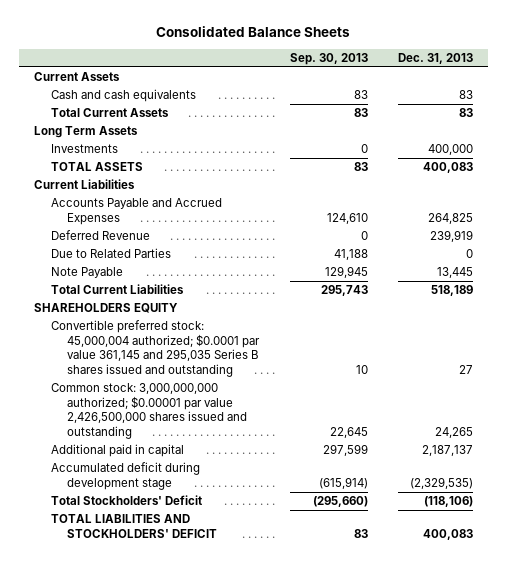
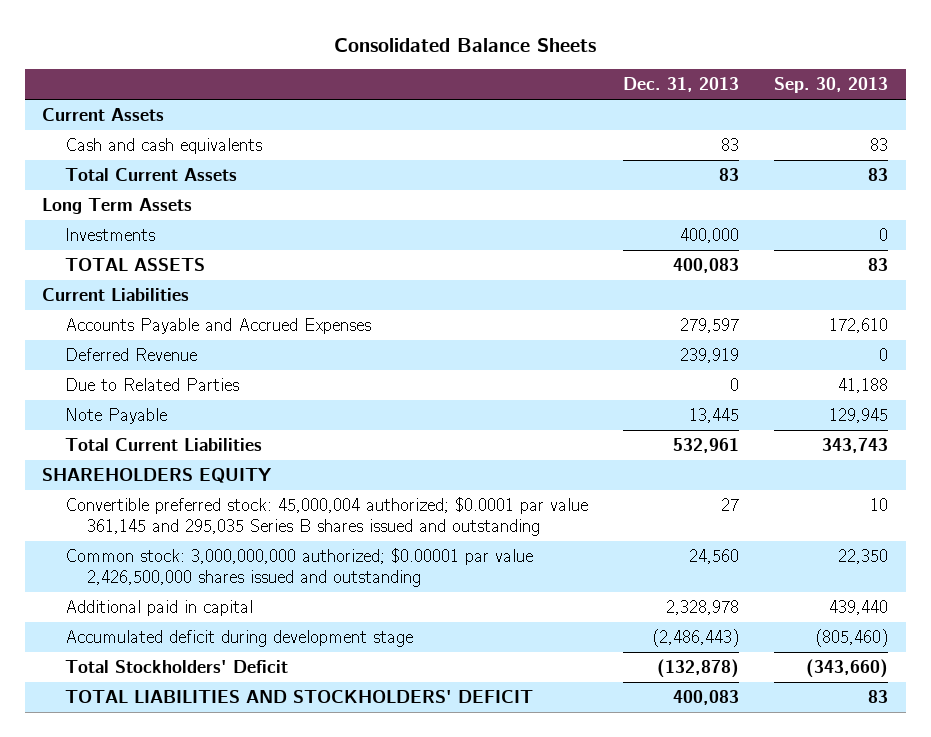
[326,212,368,224] 124,610 -> [829,318,889,334] 172,610
[427,212,473,224] 264,825 -> [679,318,739,334] 279,597
[320,285,368,297] 295,743 -> [822,438,889,454] 343,743
[430,285,473,297] 518,189 -> [672,438,739,454] 532,961
[329,426,368,438] 22,645 -> [838,549,889,565] 22,350
[434,426,473,438] 24,265 -> [688,549,739,565] 24,560
[322,444,368,457] 297,599 -> [829,600,889,616] 439,440
[421,445,473,457] 2,187,137 -> [665,600,739,616] 2,328,978
[318,476,368,489] (615,914) -> [815,629,889,648] (805,460)
[409,476,473,489] (2,329,535) -> [651,629,739,648] (2,486,443)
[312,496,368,508] (295,660) -> [806,659,889,679] (343,660)
[423,496,473,508] (118,106) -> [656,659,739,679] (132,878)

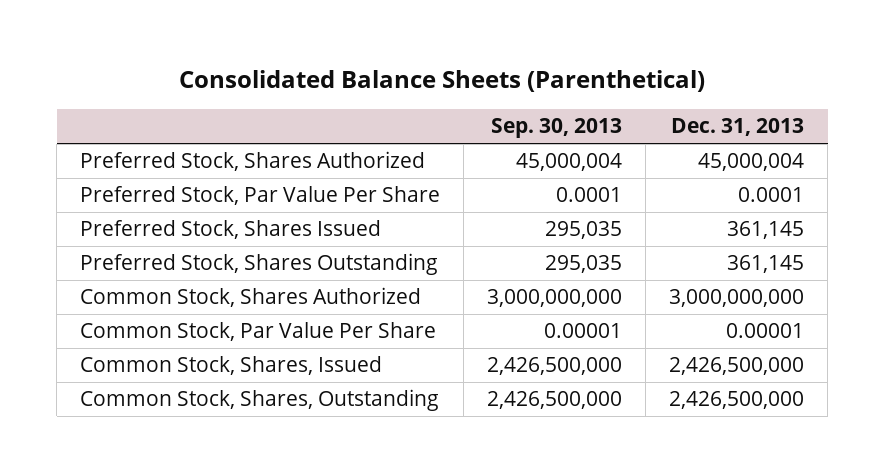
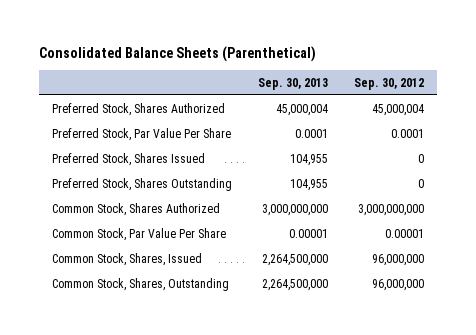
[671,118,805,137] Dec. 31, 2013 -> none
none -> [354,77,425,90] Sep. 30, 2012
[545,221,623,240] 295,035 -> [290,153,329,166] 104,955
[545,255,623,274] 295,035 -> [290,178,329,191] 104,955
[487,357,623,376] 2,426,500,000 -> [262,253,329,266] 2,264,500,000
[487,391,623,410] 2,426,500,000 -> [262,278,329,291] 2,264,500,000

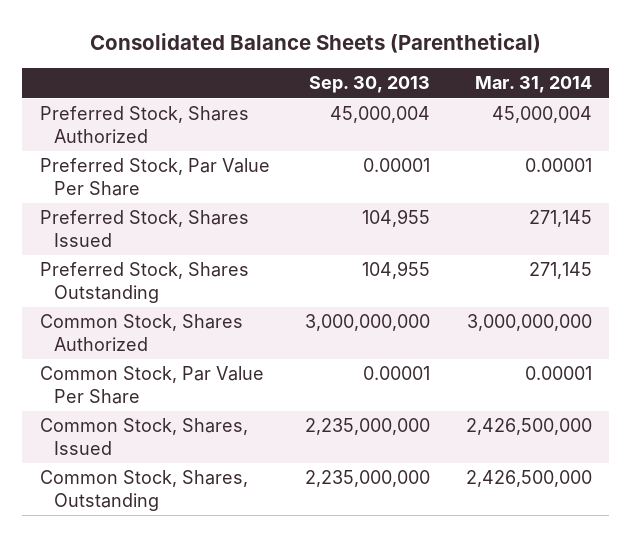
[354,77,425,90] Sep. 30, 2012 -> none
none -> [474,76,592,94] Mar. 31, 2014
[295,128,329,138] 0.0001 -> [363,158,431,173] 0.00001
[262,253,329,266] 2,264,500,000 -> [305,418,431,436] 2,235,000,000
[262,278,329,291] 2,264,500,000 -> [305,470,431,488] 2,235,000,000

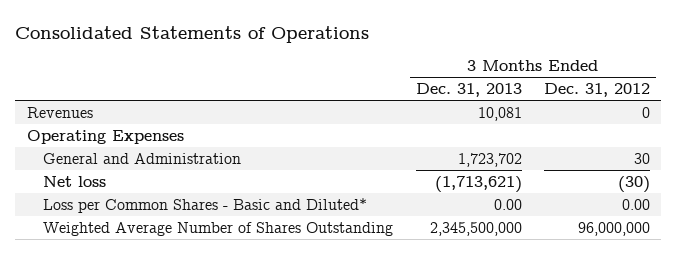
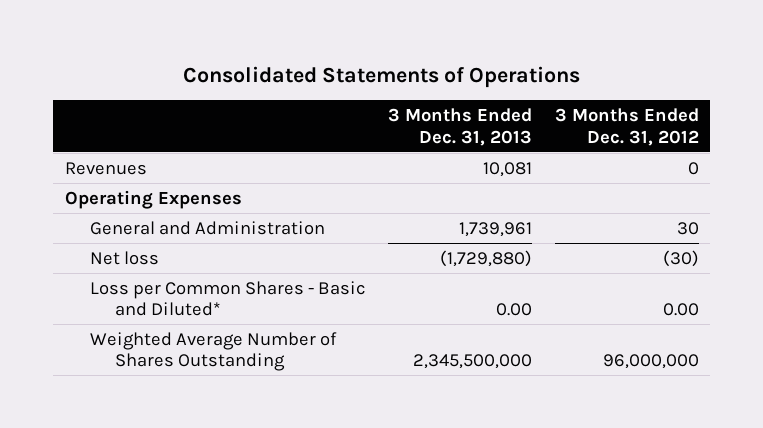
[457,152,522,167] 1,723,702 -> [459,221,533,237] 1,739,961
[434,175,522,193] (1,713,621) -> [440,249,533,267] (1,729,880)

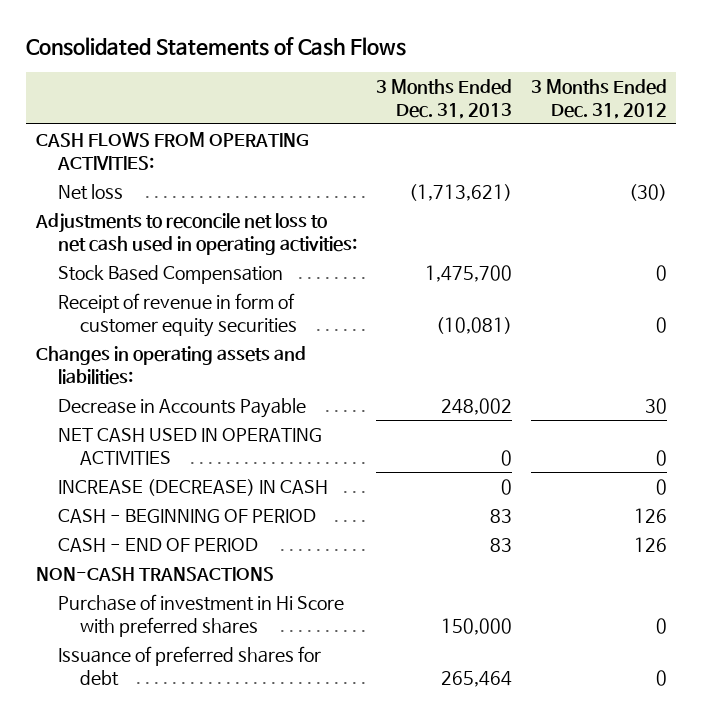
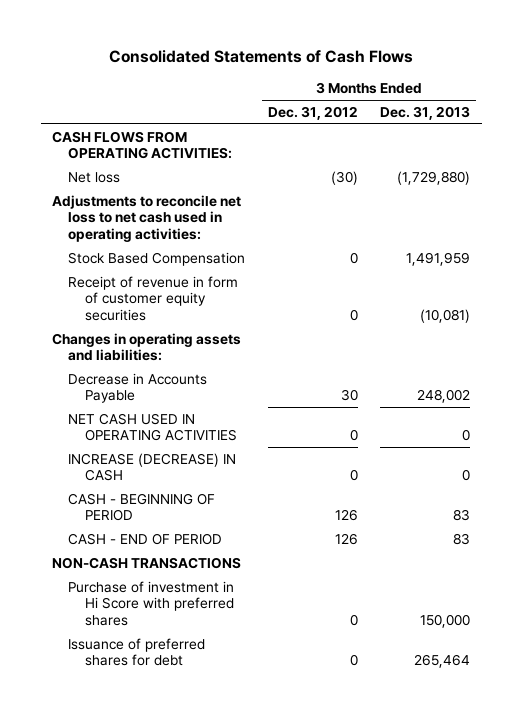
[408,184,512,202] (1,713,621) -> [397,170,471,185] (1,729,880)
[424,265,512,283] 1,475,700 -> [406,251,471,266] 1,491,959

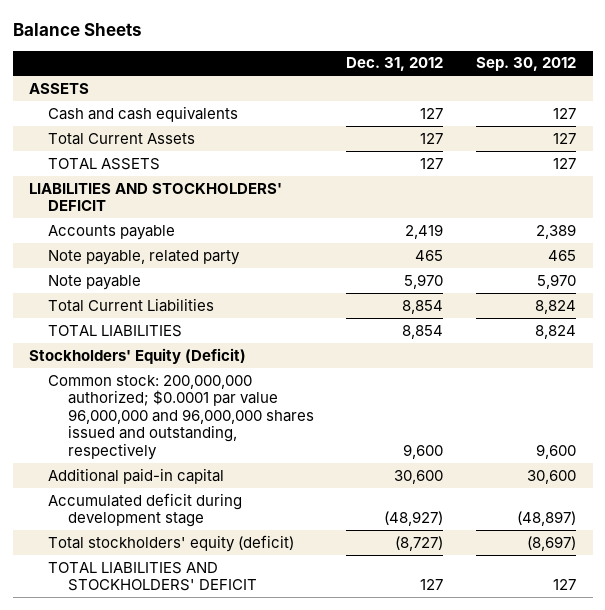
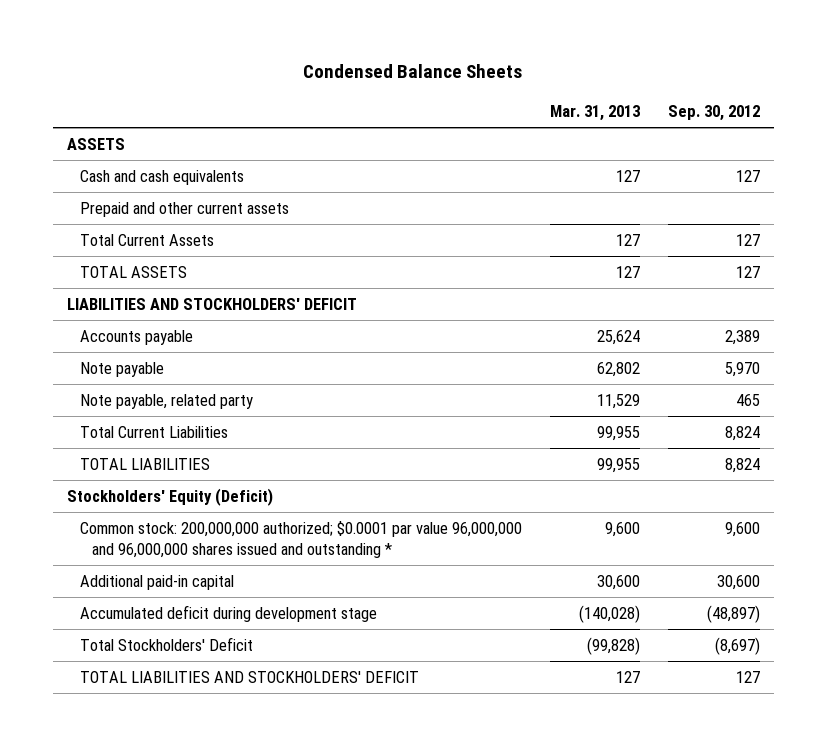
[12,22,142,36] Balance Sheets -> [303,64,523,79] Condensed Balance Sheets
[346,57,444,72] Dec. 31, 2012 -> none
none -> [549,104,640,121] Mar. 31, 2013
none -> [79,202,289,218] Prepaid and other current assets
[48,249,241,265] Note payable, related party -> [79,394,253,410] Note payable, related party
[48,374,314,460] Common stock: 200,000,000 authorized; $0.0001 par value 96,000,000 and 96,000,000 shares issued and outstanding, respectively -> [79,521,522,558] Common stock: 200,000,000 authorized; $0.0001 par value 96,000,000 and 96,000,000 shares issued and outstanding *
[48,534,295,552] Total stockholders' equity (deficit) -> [79,637,253,652] Total Stockholders' Deficit

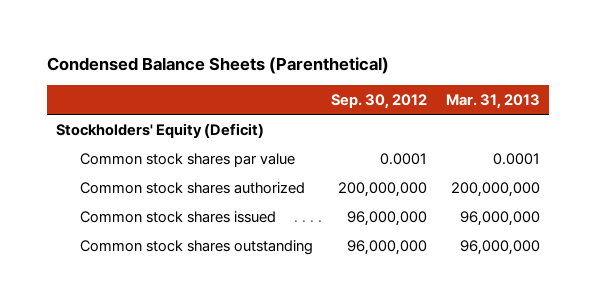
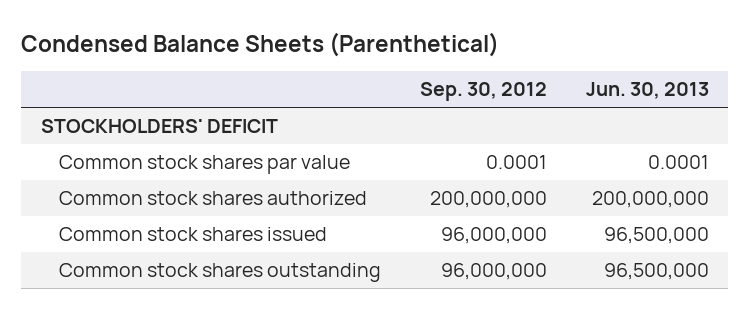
[445,93,540,109] Mar. 31, 2013 -> none
none -> [585,82,709,100] Jun. 30, 2013
[56,122,265,138] Stockholders' Equity (Deficit) -> [40,119,278,134] STOCKHOLDERS' DEFICIT

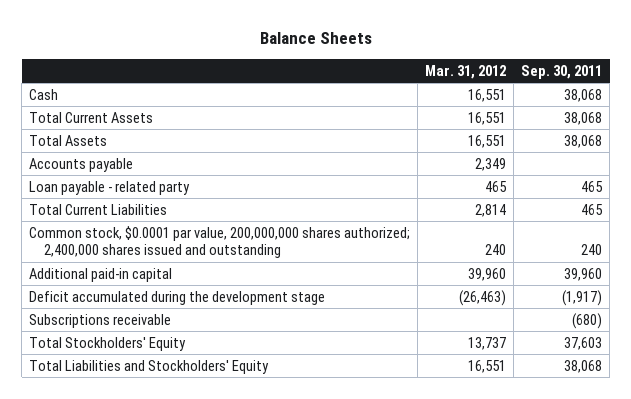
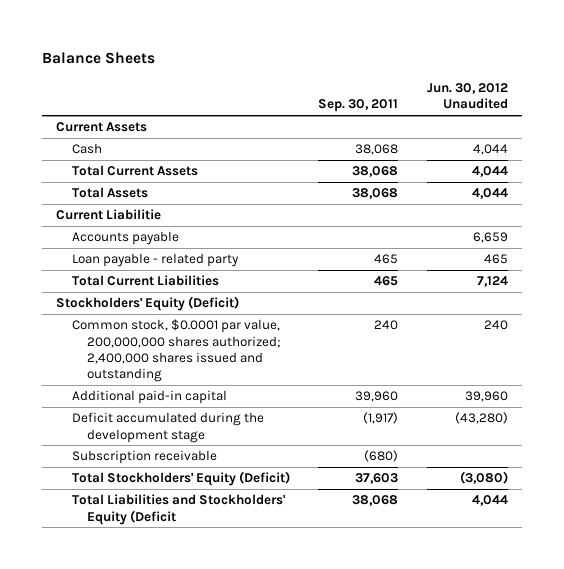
[425,64,507,79] Mar. 31, 2012 -> none
none -> [426,83,508,110] Jun. 30, 2012 Unaudited
none -> [56,122,148,133] Current Assets
none -> [56,209,162,221] Current Liabilitie
none -> [56,296,240,312] Stockholders' Equity (Deficit)
[29,313,172,328] Subscriptions receivable -> [71,450,217,465] Subscription receivable
[29,336,187,351] Total Stockholders' Equity -> [71,471,290,487] Total Stockholders' Equity (Deficit)
[29,359,270,374] Total Liabilities and Stockholders' Equity -> [71,494,285,525] Total Liabilities and Stockholders' Equity (Deficit

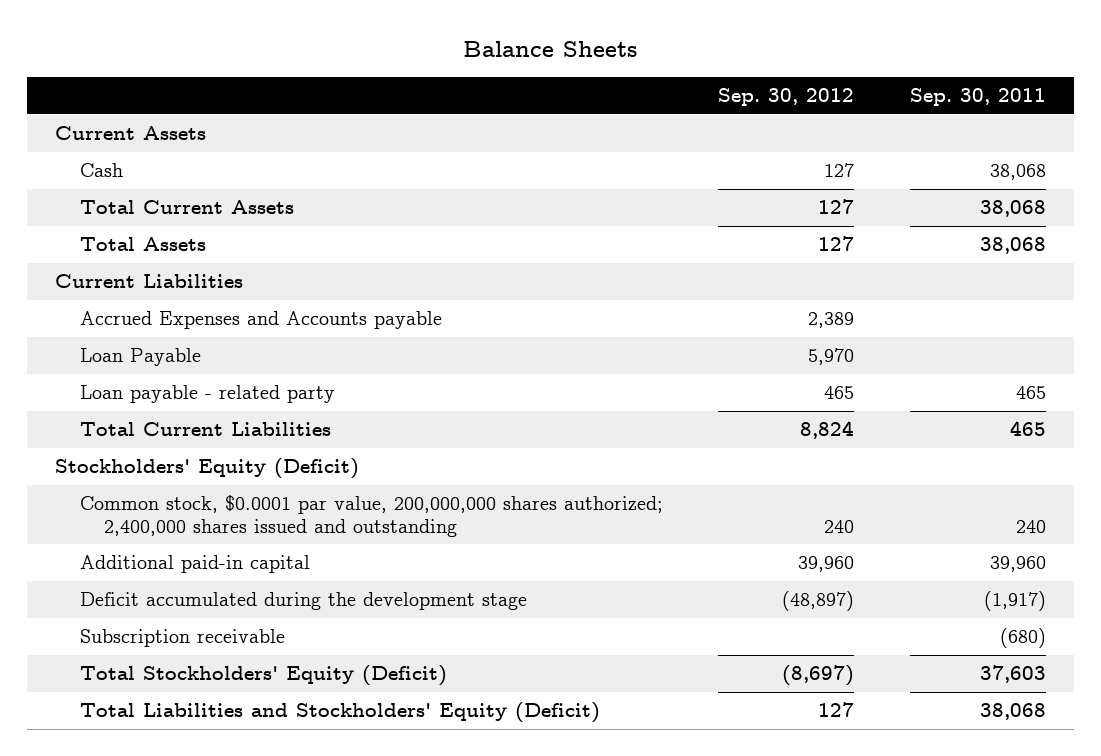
[426,83,508,110] Jun. 30, 2012 Unaudited -> none
none -> [718,88,855,107] Sep. 30, 2012
[71,231,179,246] Accounts payable -> none
[56,209,162,221] Current Liabilitie -> [54,274,243,289] Current Liabilities
none -> [79,311,442,330] Accrued Expenses and Accounts payable
none -> [79,348,201,367] Loan Payable
[71,494,285,525] Total Liabilities and Stockholders' Equity (Deficit -> [79,702,600,724] Total Liabilities and Stockholders' Equity (Deficit)

